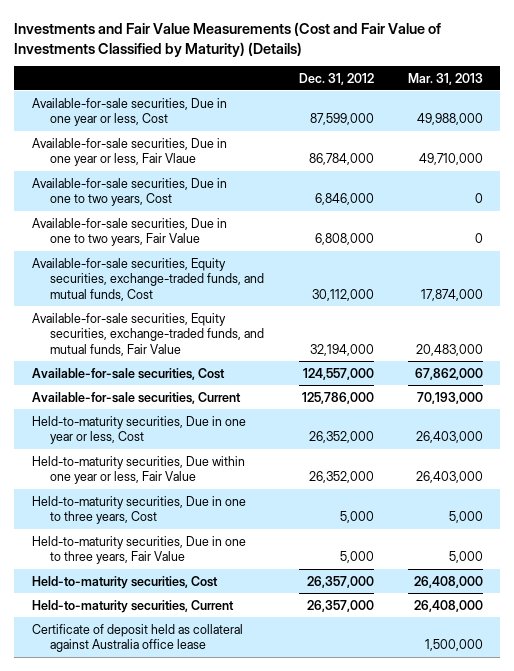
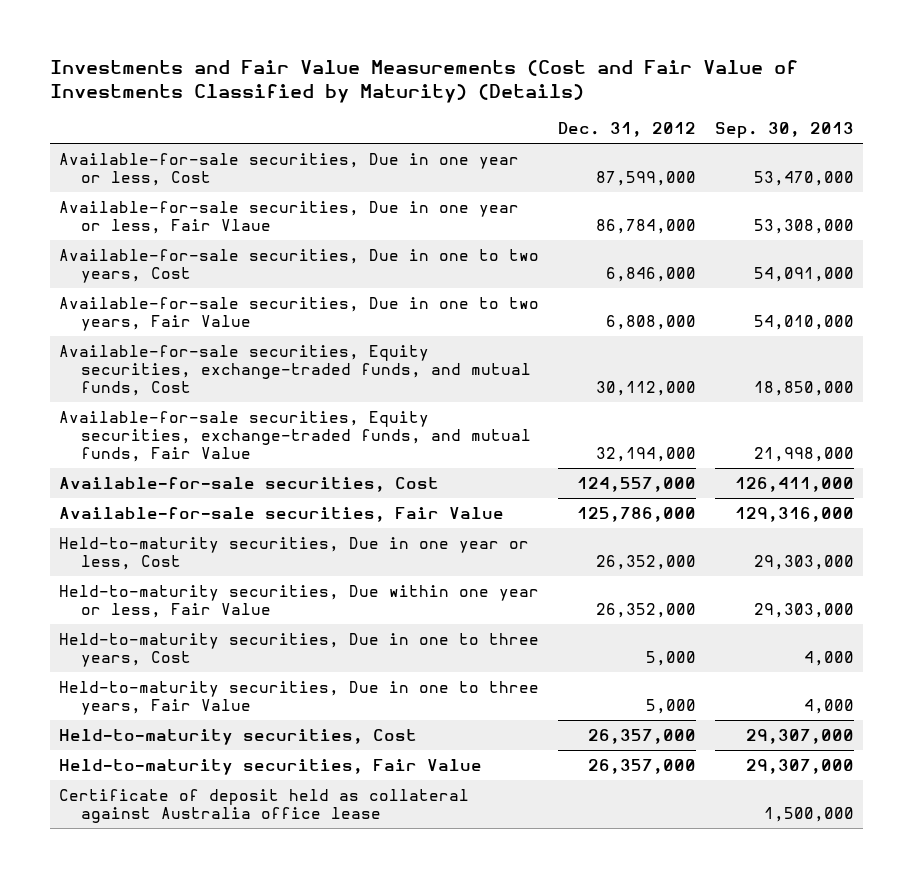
[407,72,483,85] Mar. 31, 2013 -> none
none -> [714,122,854,139] Sep. 30, 2013
[31,391,241,404] Available-for-sale securities, Current -> [59,506,505,522] Available-for-sale securities, Fair Value
[31,599,234,613] Held-to-maturity securities, Current -> [59,758,483,775] Held-to-maturity securities, Fair Value

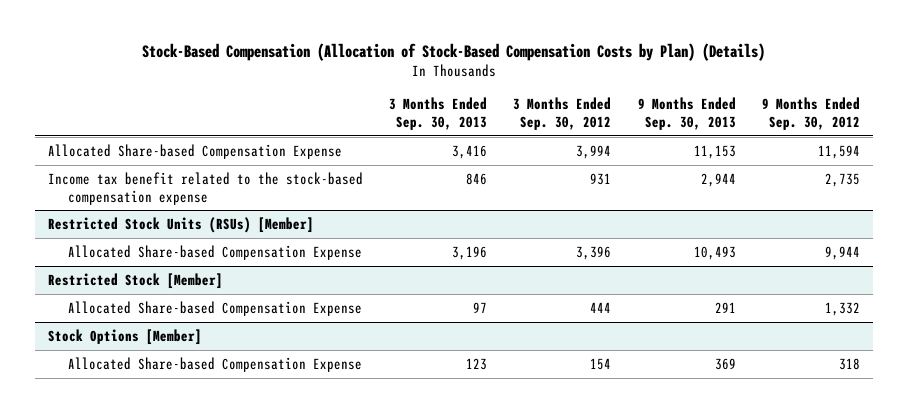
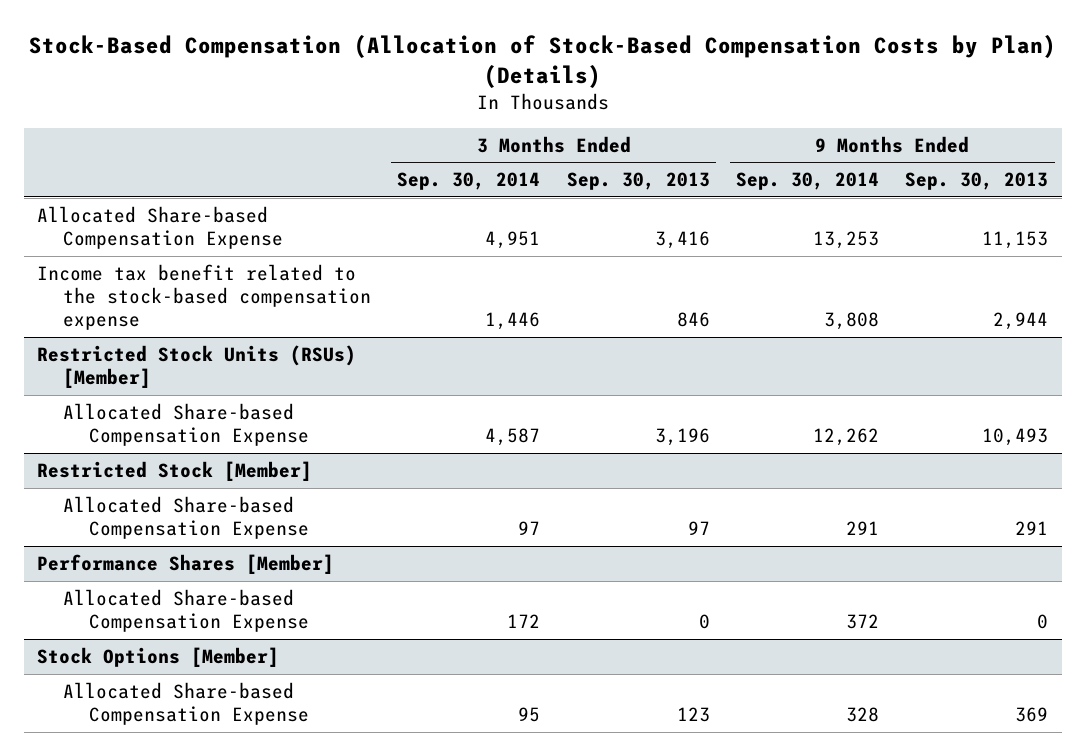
[513,97,612,130] 3 Months Ended Sep. 30, 2012 -> none
[762,97,861,130] 9 Months Ended Sep. 30, 2012 -> none
none -> [397,172,541,191] Sep. 30, 2014
none -> [736,172,880,191] Sep. 30, 2014
none -> [36,553,334,574] Performance Shares [Member]
none -> [63,588,310,633] Allocated Share-based Compensation Expense

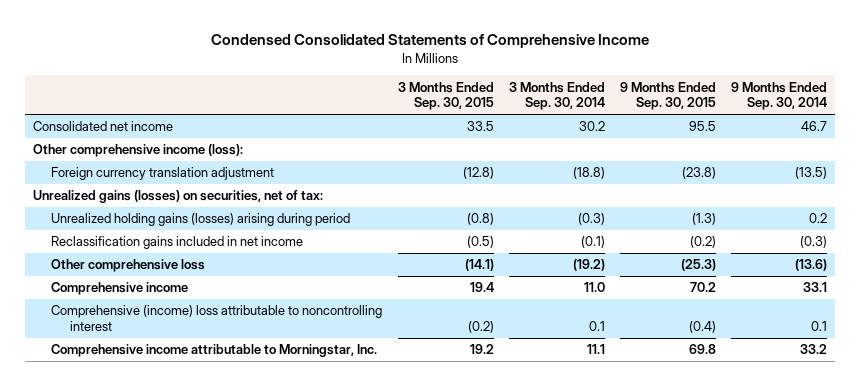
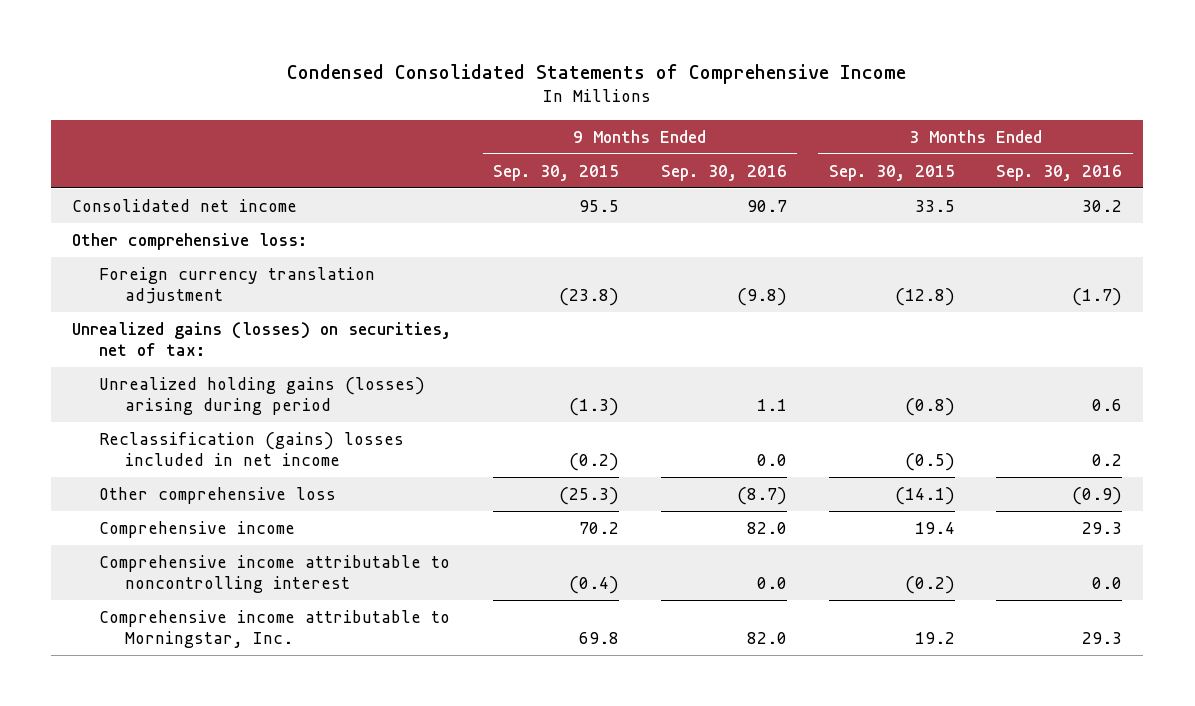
[508,81,605,111] 3 Months Ended Sep. 30, 2014 -> none
[730,81,827,111] 9 Months Ended Sep. 30, 2014 -> none
none -> [660,164,787,181] Sep. 30, 2016
none -> [996,164,1123,181] Sep. 30, 2016
[32,144,243,158] Other comprehensive income (loss): -> [72,232,308,250] Other comprehensive loss:
[51,236,304,250] Reclassification gains included in net income -> [98,431,404,467] Reclassification (gains) losses included in net income
[51,305,383,331] Comprehensive (income) loss attributable to noncontrolling interest -> [98,554,450,594] Comprehensive income attributable to noncontrolling interest

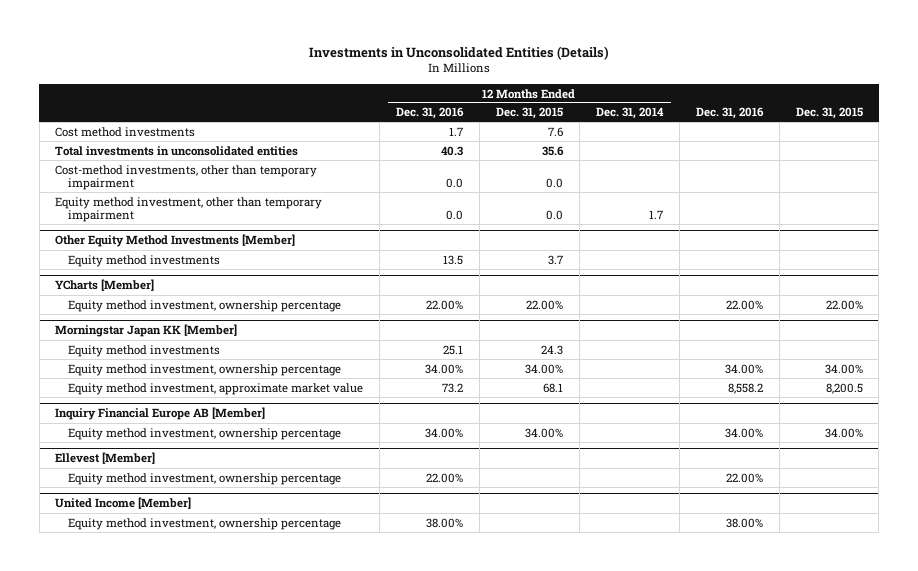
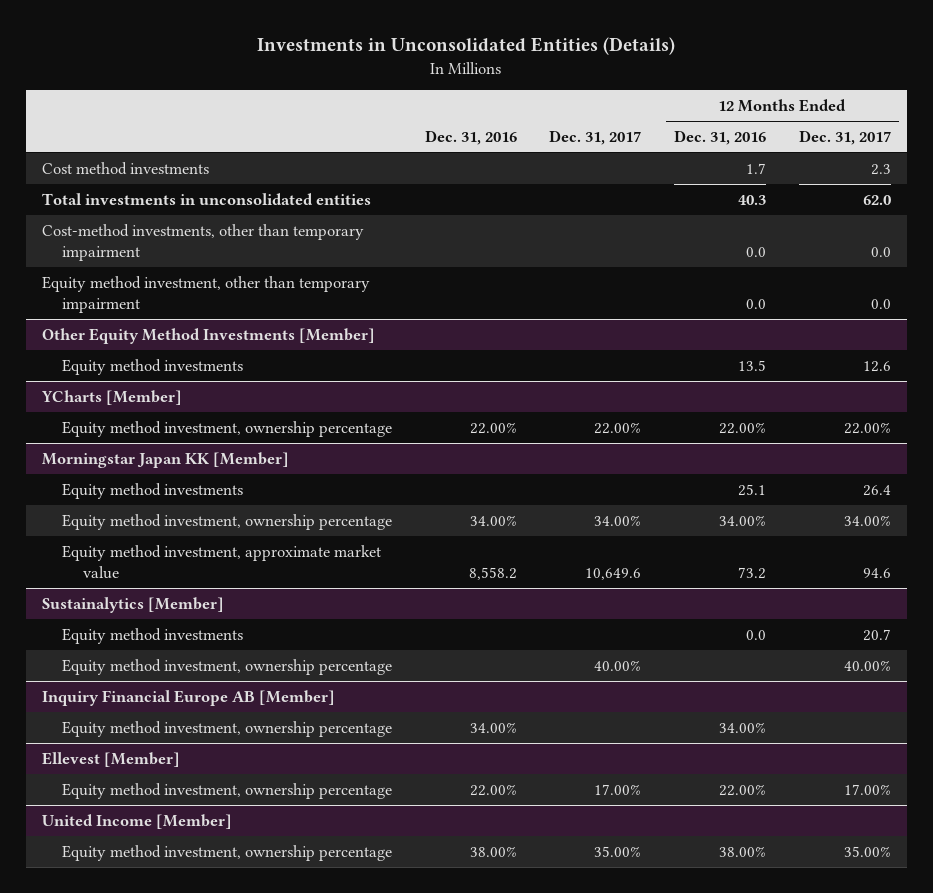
[495,107,563,120] Dec. 31, 2015 -> none
[595,107,664,120] Dec. 31, 2014 -> none
[795,107,863,120] Dec. 31, 2015 -> none
none -> [549,129,642,145] Dec. 31, 2017
none -> [798,129,891,145] Dec. 31, 2017
none -> [41,596,224,613] Sustainalytics [Member]
none -> [62,627,244,644] Equity method investments
none -> [62,658,393,675] Equity method investment, ownership percentage

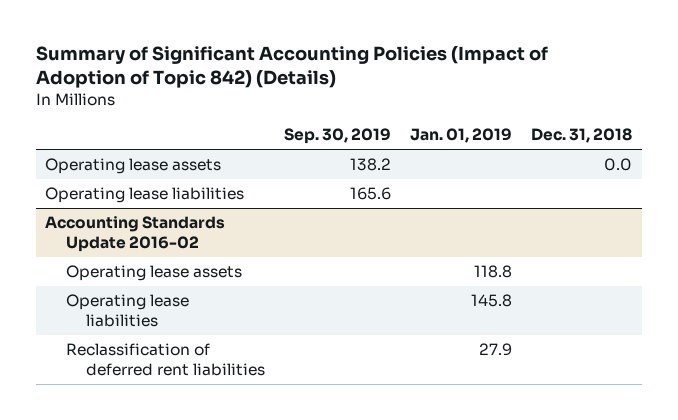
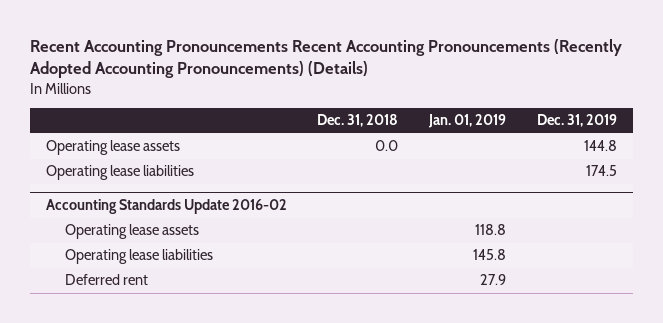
[36,46,549,89] Summary of Significant Accounting Policies (Impact of Adoption of Topic 842) (Details) -> [30,39,623,79] Recent Accounting Pronouncements Recent Accounting Pronouncements (Recently Adopted Accounting Pronouncements) (Details)
[284,128,392,145] Sep. 30, 2019 -> none
none -> [537,114,618,128] Dec. 31, 2019
[65,342,266,377] Reclassification of deferred rent liabilities -> [64,274,148,286] Deferred rent

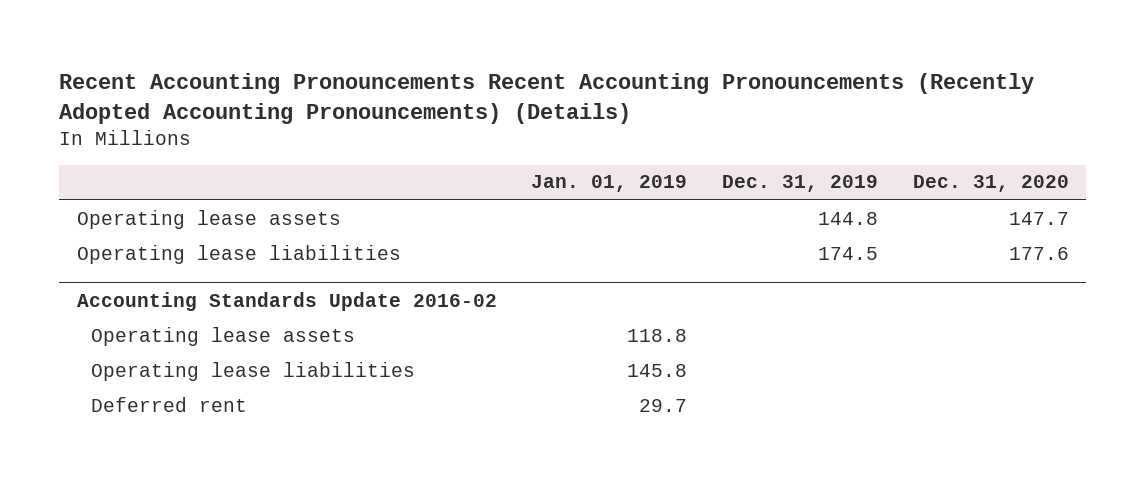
[317,114,399,128] Dec. 31, 2018 -> none
none -> [912,175,1069,193] Dec. 31, 2020
[480,274,507,286] 27.9 -> [639,398,688,412] 29.7

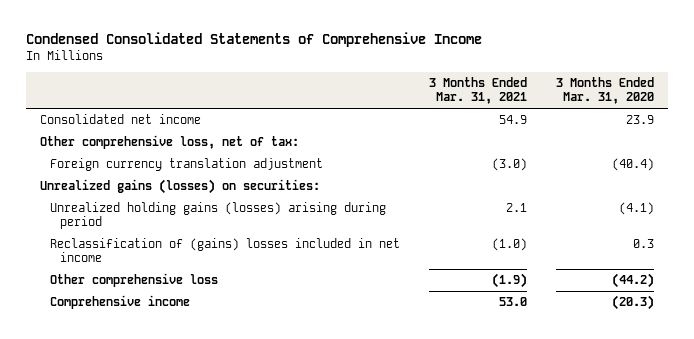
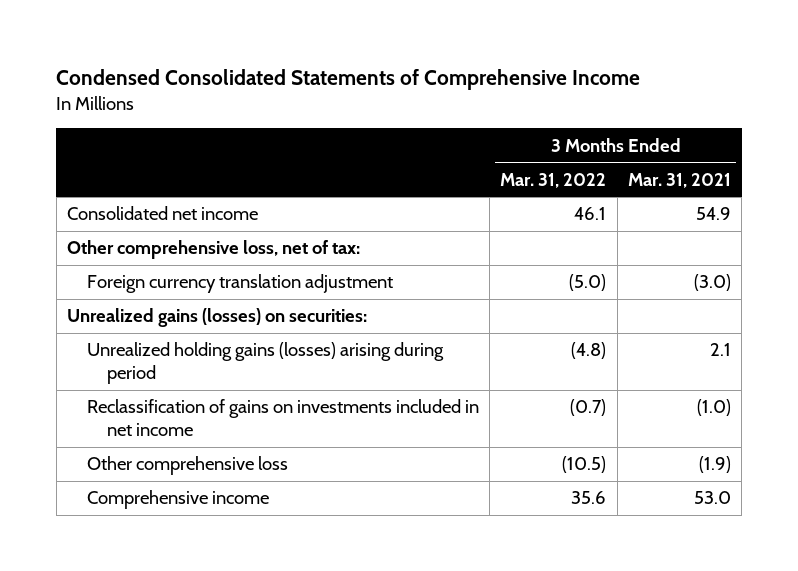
[556,77,655,105] 3 Months Ended Mar. 31, 2020 -> none
none -> [500,172,607,188] Mar. 31, 2022
[50,238,401,262] Reclassification of (gains) losses included in net income -> [86,399,479,437] Reclassification of gains on investments included in net income

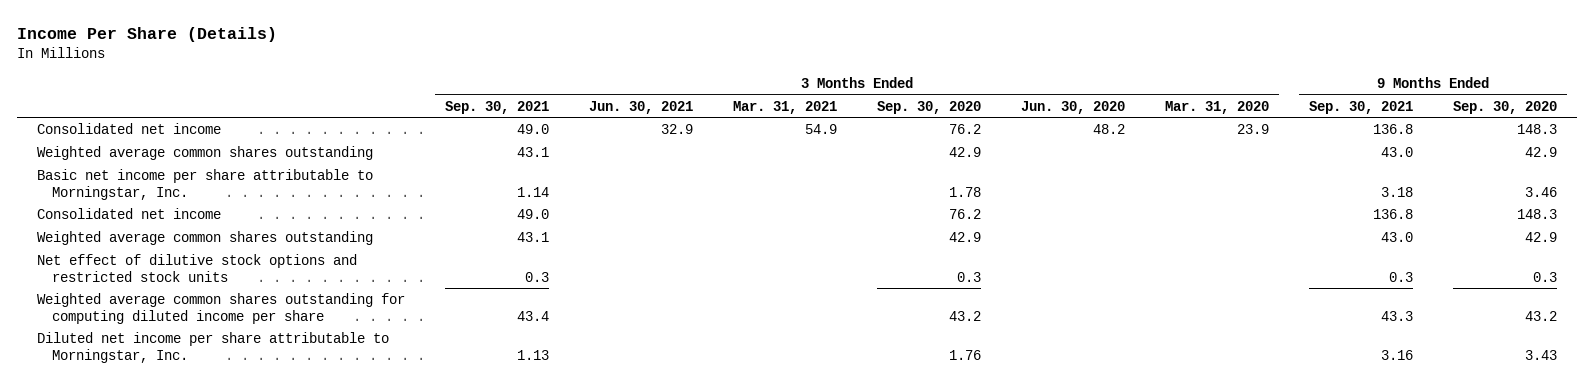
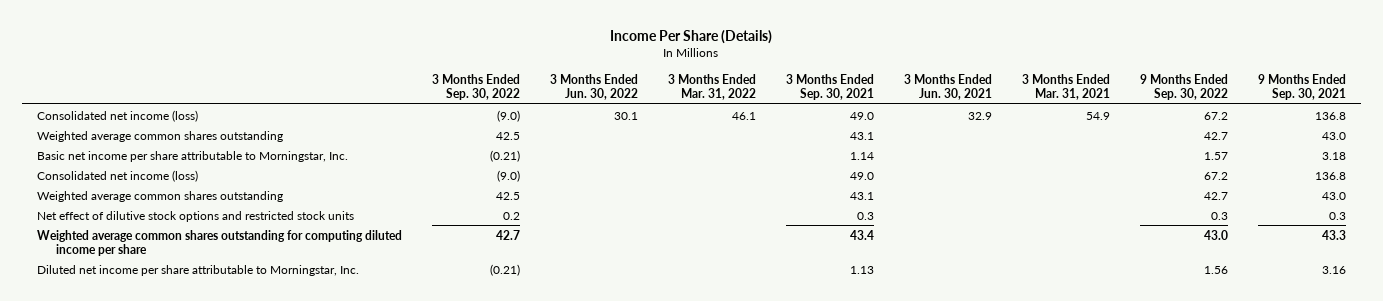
[877,100,982,114] Sep. 30, 2020 -> none
[1021,100,1126,114] Jun. 30, 2020 -> none
[1165,100,1270,114] Mar. 31, 2020 -> none
[1453,100,1558,114] Sep. 30, 2020 -> none
none -> [431,73,520,101] 3 Months Ended Sep. 30, 2022
none -> [549,73,638,101] 3 Months Ended Jun. 30, 2022
none -> [667,73,756,101] 3 Months Ended Mar. 31, 2022
none -> [1139,73,1228,101] 9 Months Ended Sep. 30, 2022
[37,122,222,134] Consolidated net income -> [36,109,198,122] Consolidated net income (loss)
[37,207,222,219] Consolidated net income -> [36,169,198,182] Consolidated net income (loss)

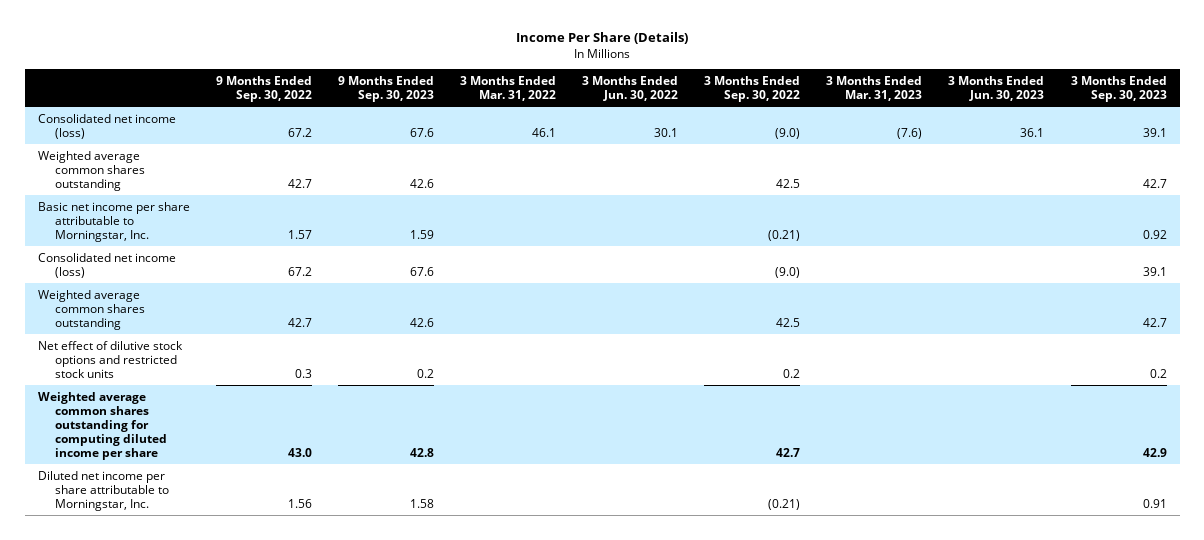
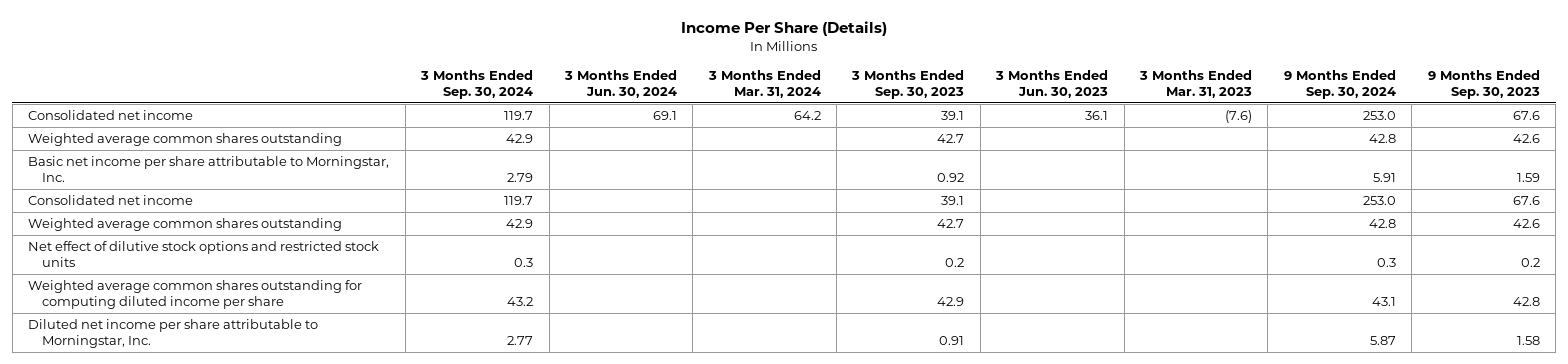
[215,75,312,102] 9 Months Ended Sep. 30, 2022 -> none
[460,75,557,101] 3 Months Ended Mar. 31, 2022 -> none
[582,75,679,101] 3 Months Ended Jun. 30, 2022 -> none
[704,75,801,102] 3 Months Ended Sep. 30, 2022 -> none
none -> [420,70,534,99] 3 Months Ended Sep. 30, 2024
none -> [563,70,677,98] 3 Months Ended Jun. 30, 2024
none -> [707,70,821,98] 3 Months Ended Mar. 31, 2024
none -> [1283,70,1396,99] 9 Months Ended Sep. 30, 2024
[37,113,176,139] Consolidated net income (loss) -> [28,110,194,121] Consolidated net income
[37,252,176,278] Consolidated net income (loss) -> [28,195,194,206] Consolidated net income

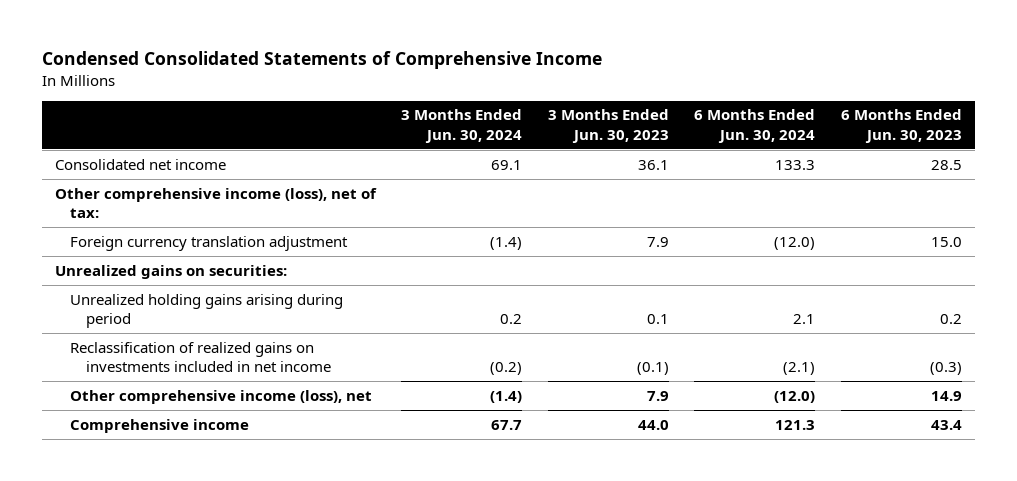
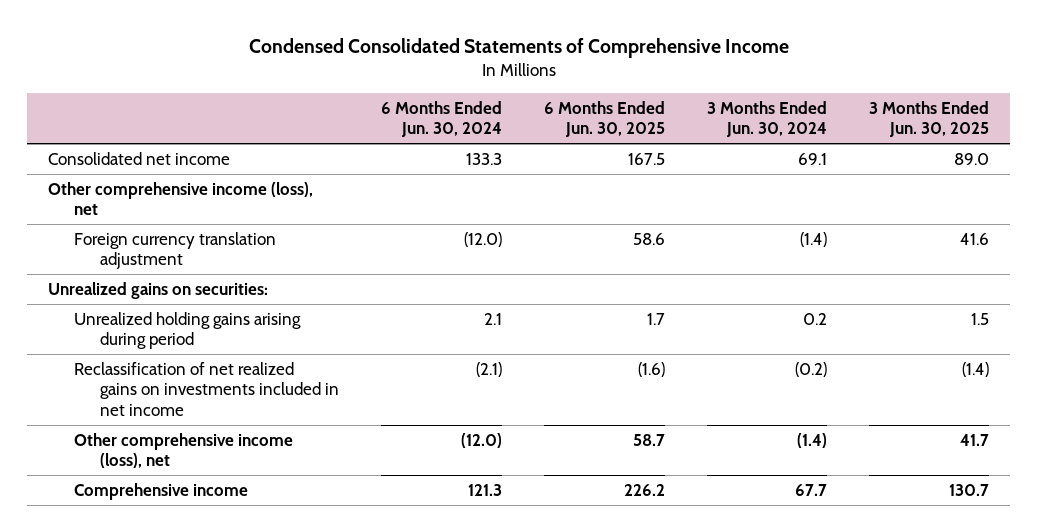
[547,109,669,143] 3 Months Ended Jun. 30, 2023 -> none
[841,109,963,143] 6 Months Ended Jun. 30, 2023 -> none
none -> [544,100,666,138] 6 Months Ended Jun. 30, 2025
none -> [869,100,990,138] 3 Months Ended Jun. 30, 2025
[54,187,377,219] Other comprehensive income (loss), net of tax: -> [48,181,314,216] Other comprehensive income (loss), net
[70,341,332,373] Reclassification of realized gains on investments included in net income -> [74,361,340,416] Reclassification of net realized gains on investments included in net income

